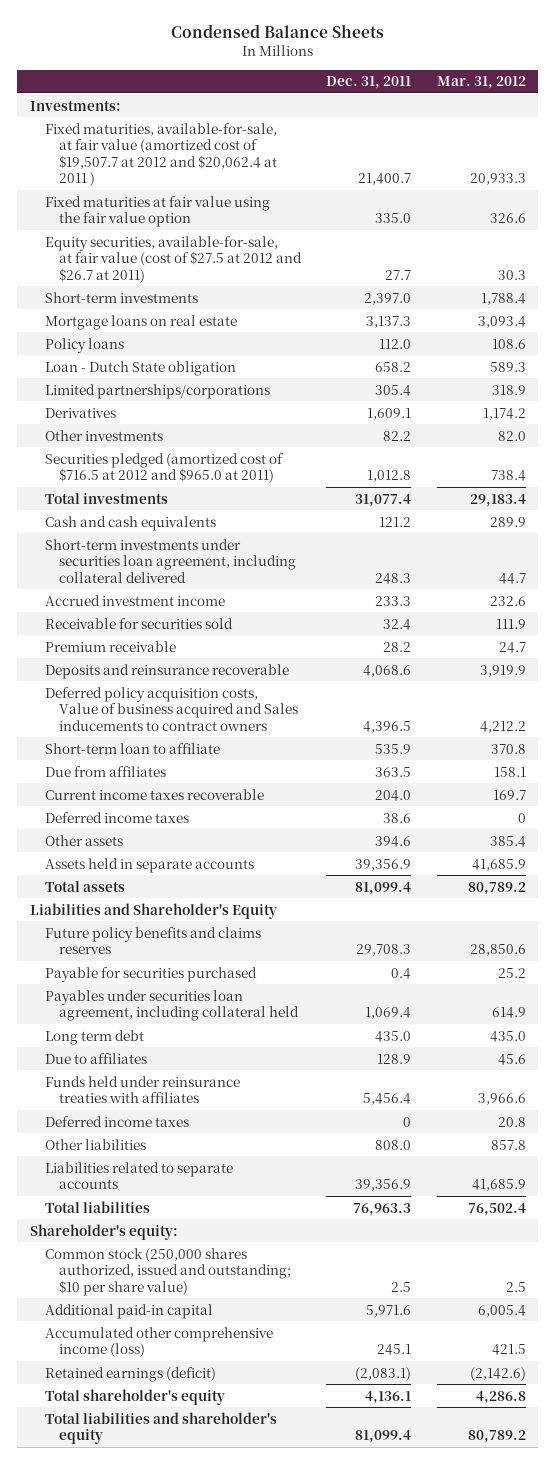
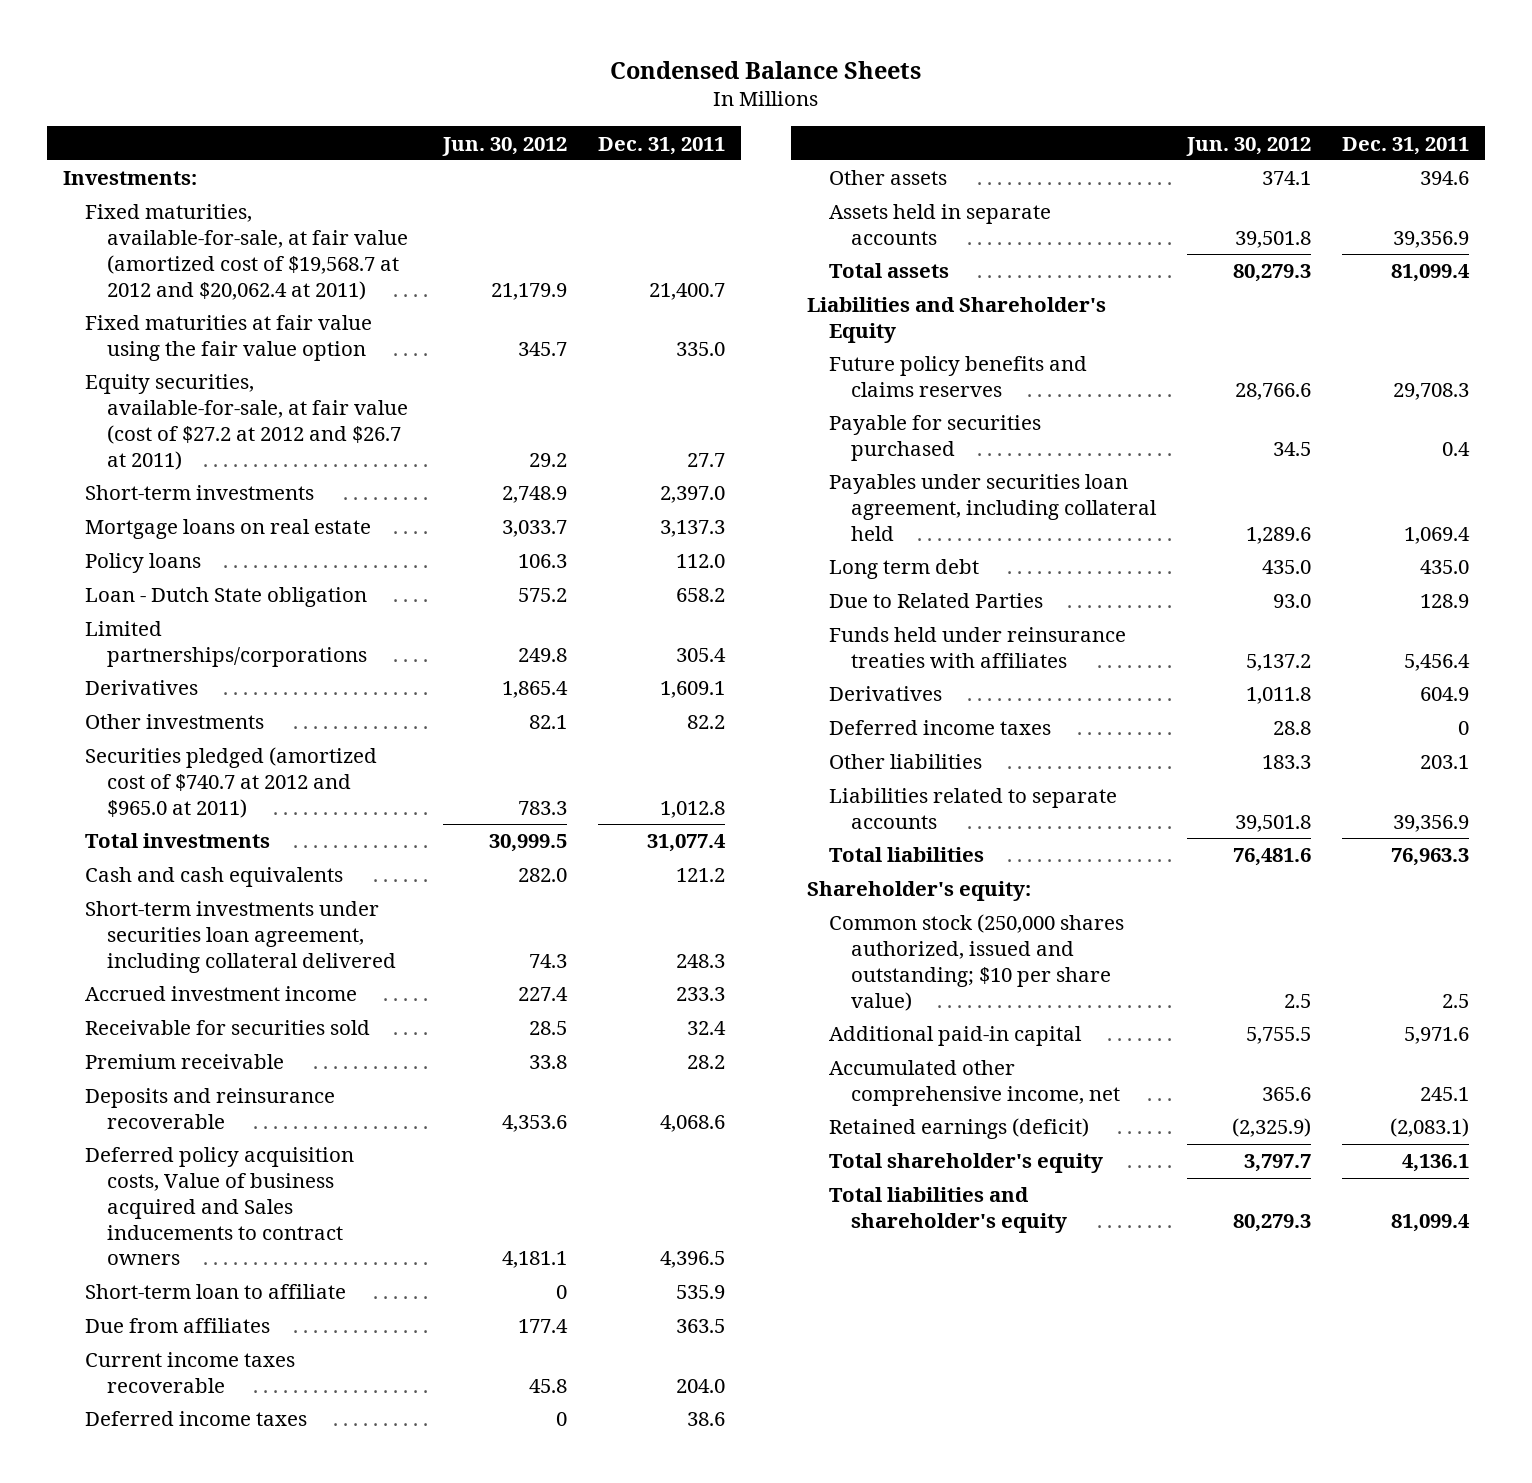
[436,76,526,90] Mar. 31, 2012 -> none
none -> [442,136,568,156] Jun. 30, 2012
[44,122,278,187] Fixed maturities, available-for-sale, at fair value (amortized cost of $19,507.7 at 2012 and $20,062.4 at 2011 ) -> [84,204,408,300] Fixed maturities, available-for-sale, at fair value (amortized cost of $19,568.7 at 2012 and $20,062.4 at 2011)
[44,235,303,283] Equity securities, available-for-sale, at fair value (cost of $27.5 at 2012 and $26.7 at 2011) -> [84,374,408,470] Equity securities, available-for-sale, at fair value (cost of $27.2 at 2012 and $26.7 at 2011)
[44,452,284,484] Securities pledged (amortized cost of $716.5 at 2012 and $965.0 at 2011) -> [84,747,377,818] Securities pledged (amortized cost of $740.7 at 2012 and $965.0 at 2011)
[44,1052,147,1064] Due to affiliates -> [828,593,1043,609] Due to Related Parties
none -> [828,686,942,702] Derivatives
[375,1139,412,1150] 808.0 -> [1420,755,1470,770] 203.1
[44,1326,273,1358] Accumulated other comprehensive income (loss) -> [828,1060,1121,1106] Accumulated other comprehensive income, net

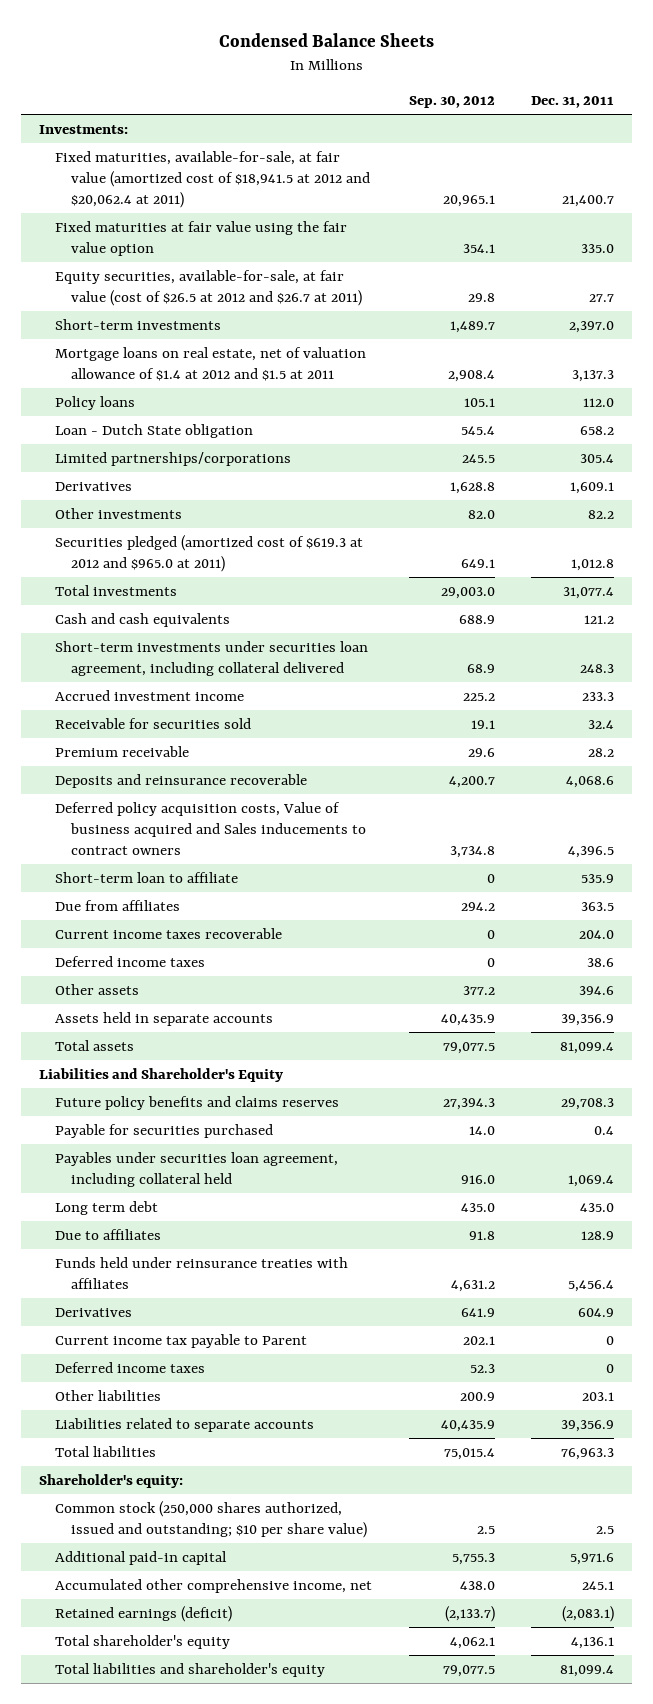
[442,136,568,156] Jun. 30, 2012 -> none
none -> [408,96,495,109] Sep. 30, 2012
[84,204,408,300] Fixed maturities, available-for-sale, at fair value (amortized cost of $19,568.7 at 2012 and $20,062.4 at 2011) -> [55,150,371,208] Fixed maturities, available-for-sale, at fair value (amortized cost of $18,941.5 at 2012 and $20,062.4 at 2011)
[84,374,408,470] Equity securities, available-for-sale, at fair value (cost of $27.2 at 2012 and $26.7 at 2011) -> [55,269,363,306] Equity securities, available-for-sale, at fair value (cost of $26.5 at 2012 and $26.7 at 2011)
[84,519,371,540] Mortgage loans on real estate -> [55,346,367,381] Mortgage loans on real estate, net of valuation allowance of $1.4 at 2012 and $1.5 at 2011
[84,747,377,818] Securities pledged (amortized cost of $740.7 at 2012 and $965.0 at 2011) -> [55,534,364,572] Securities pledged (amortized cost of $619.3 at 2012 and $965.0 at 2011)
[828,593,1043,609] Due to Related Parties -> [55,1228,162,1240] Due to affiliates
none -> [55,1333,308,1348] Current income tax payable to Parent

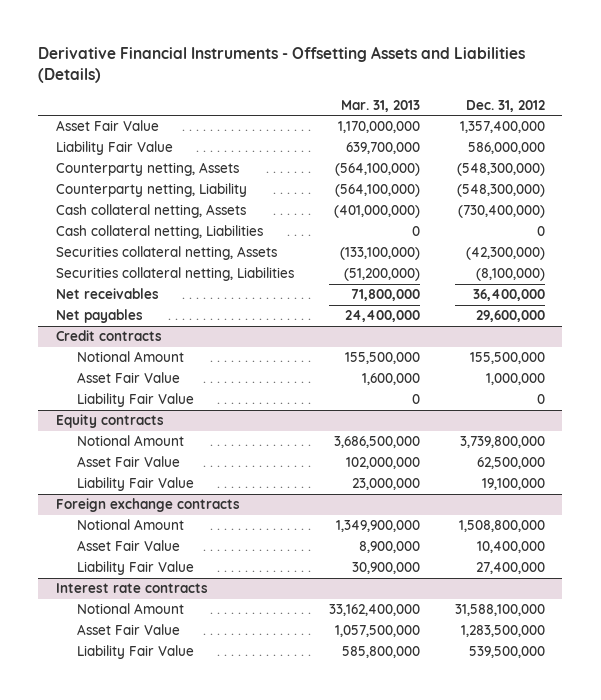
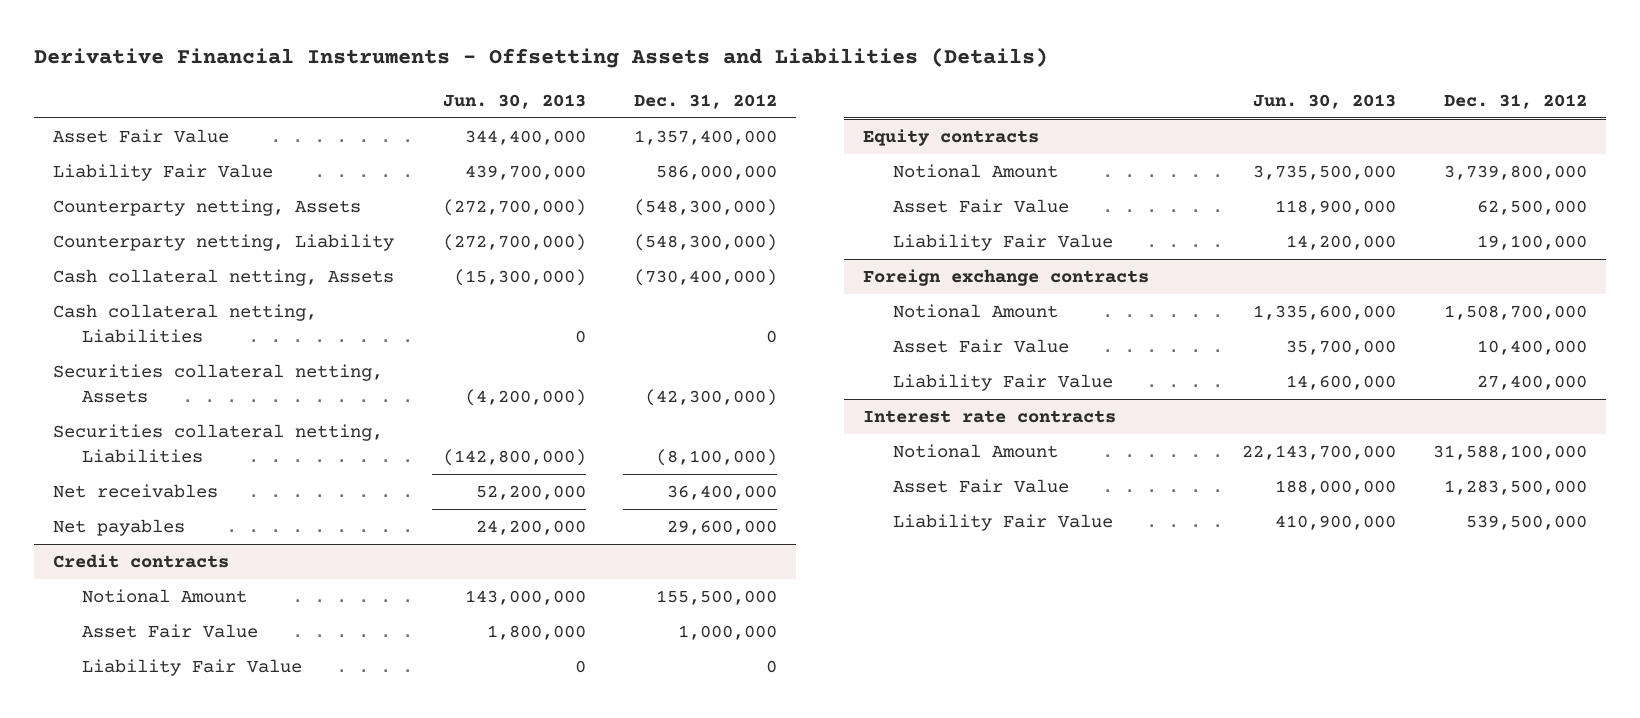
[340,99,420,112] Mar. 31, 2013 -> none
none -> [442,93,586,109] Jun. 30, 2013
[458,520,545,533] 1,508,800,000 -> [1444,305,1588,321] 1,508,700,000

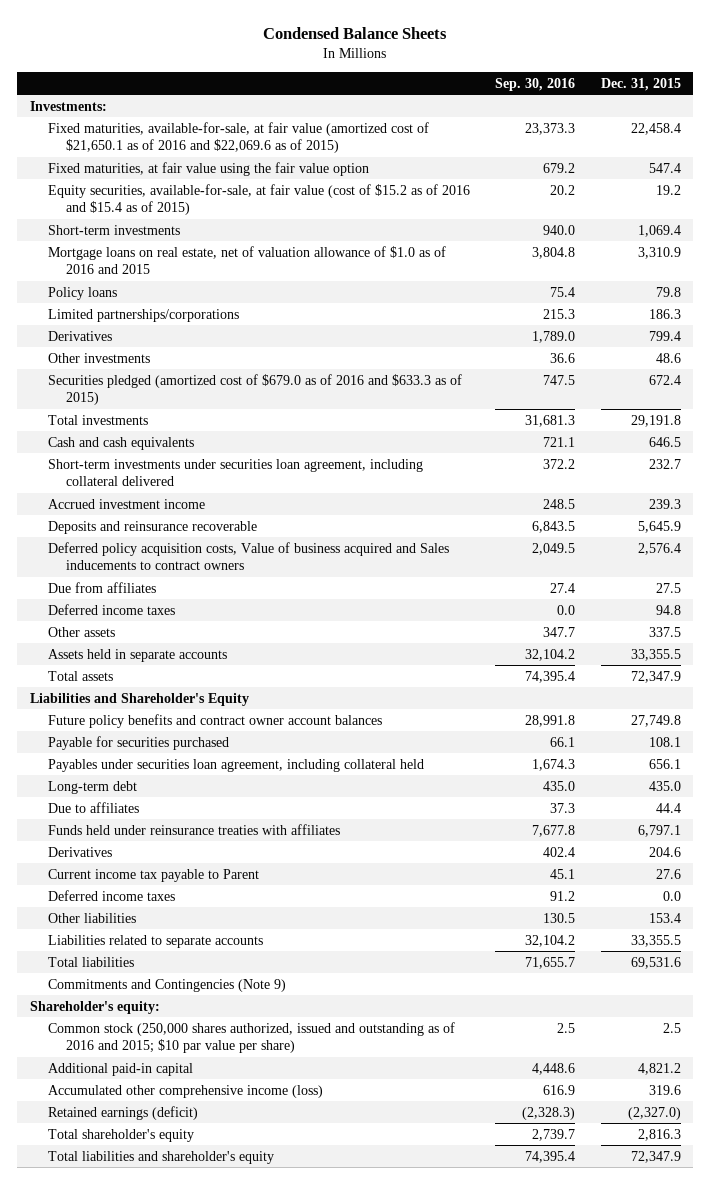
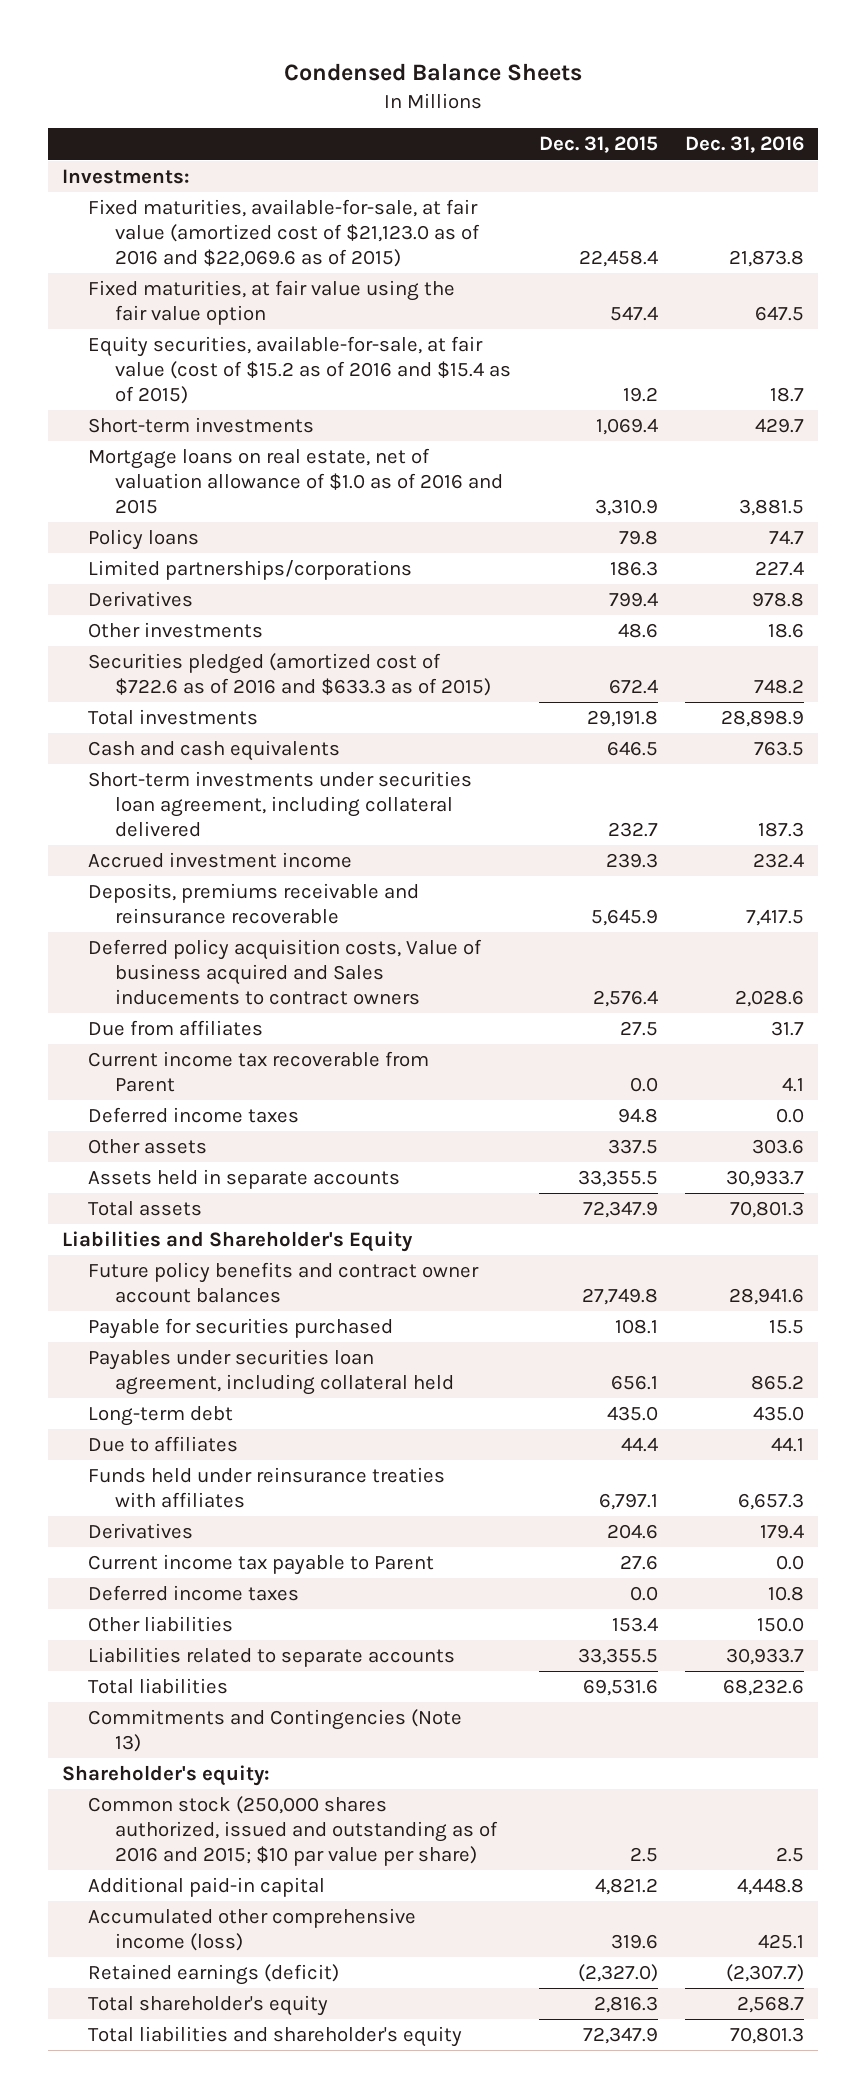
[495,78,576,92] Sep. 30, 2016 -> none
none -> [685,136,805,154] Dec. 31, 2016
[47,121,429,154] Fixed maturities, available-for-sale, at fair value (amortized cost of $21,650.1 as of 2016 and $22,069.6 as of 2015) -> [88,199,481,268] Fixed maturities, available-for-sale, at fair value (amortized cost of $21,123.0 as of 2016 and $22,069.6 as of 2015)
[47,373,462,406] Securities pledged (amortized cost of $679.0 as of 2016 and $633.3 as of 2015) -> [88,653,492,697] Securities pledged (amortized cost of $722.6 as of 2016 and $633.3 as of 2015)
[47,520,257,534] Deposits and reinsurance recoverable -> [88,883,420,925] Deposits, premiums receivable and reinsurance recoverable
none -> [88,1051,430,1093] Current income tax recoverable from Parent
[47,978,286,992] Commitments and Contingencies (Note 9) -> [88,1709,463,1753] Commitments and Contingencies (Note 13)

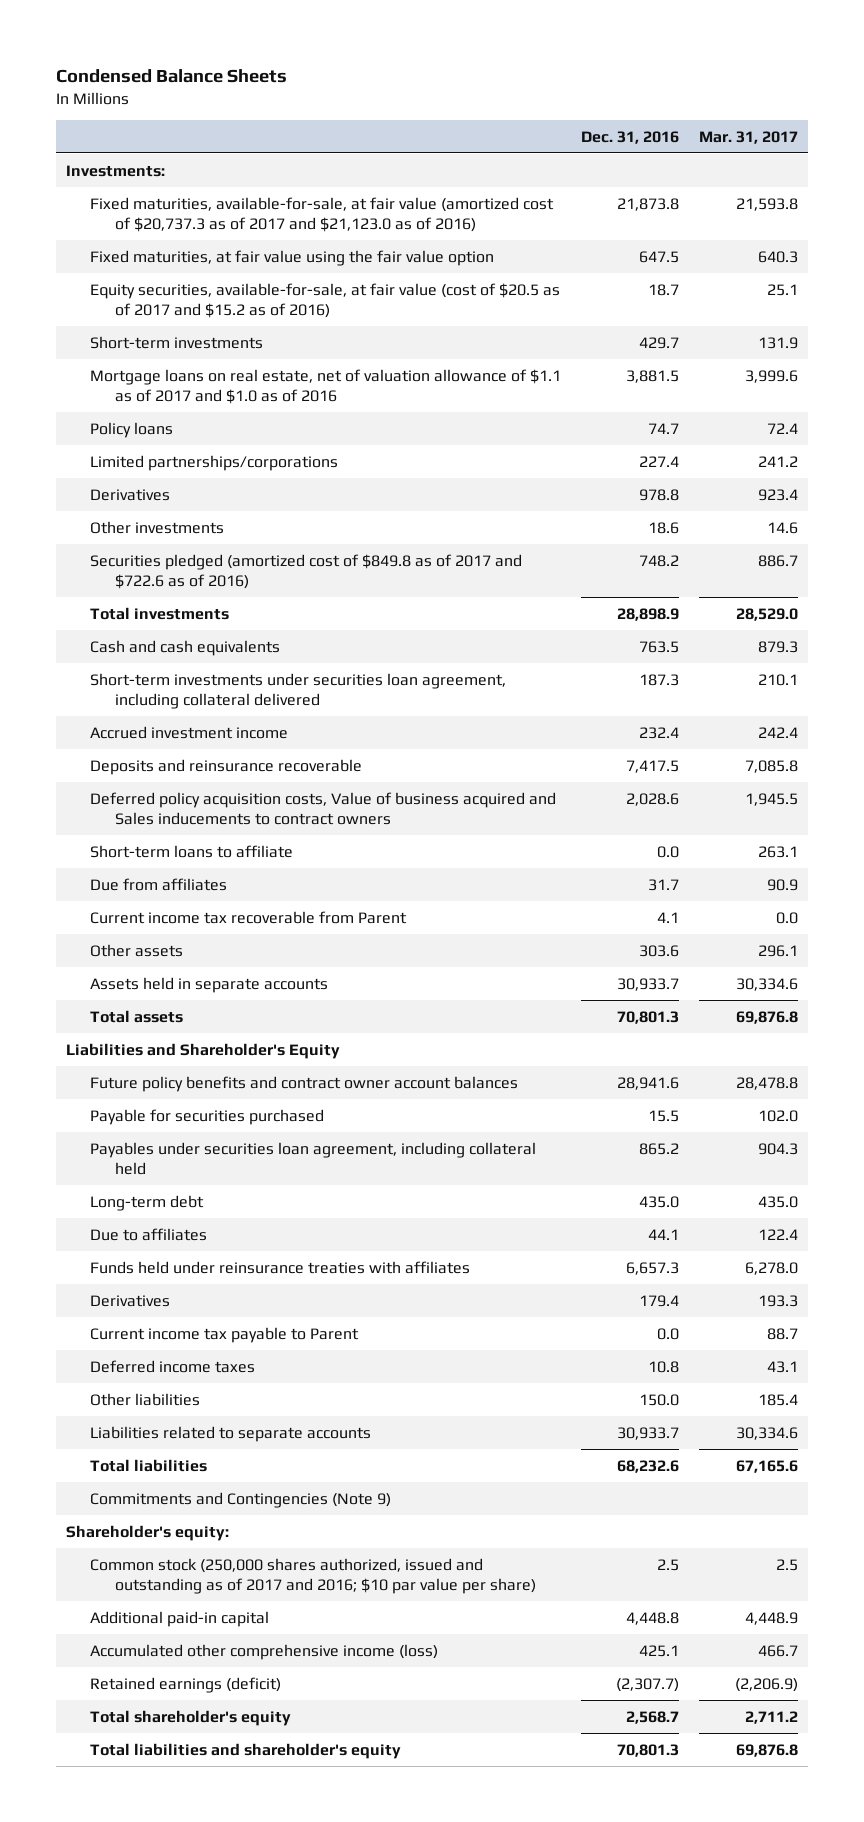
[538,136,658,154] Dec. 31, 2015 -> none
none -> [698,130,798,144] Mar. 31, 2017
[88,199,481,268] Fixed maturities, available-for-sale, at fair value (amortized cost of $21,123.0 as of 2016 and $22,069.6 as of 2015) -> [90,196,555,233] Fixed maturities, available-for-sale, at fair value (amortized cost of $20,737.3 as of 2017 and $21,123.0 as of 2016)
[88,336,512,405] Equity securities, available-for-sale, at fair value (cost of $15.2 as of 2016 and $15.4 as of 2015) -> [90,282,561,319] Equity securities, available-for-sale, at fair value (cost of $20.5 as of 2017 and $15.2 as of 2016)
[88,448,504,515] Mortgage loans on real estate, net of valuation allowance of $1.0 as of 2016 and 2015 -> [90,368,562,405] Mortgage loans on real estate, net of valuation allowance of $1.1 as of 2017 and $1.0 as of 2016
[88,653,492,697] Securities pledged (amortized cost of $722.6 as of 2016 and $633.3 as of 2015) -> [90,553,523,590] Securities pledged (amortized cost of $849.8 as of 2017 and $722.6 as of 2016)
[88,883,420,925] Deposits, premiums receivable and reinsurance recoverable -> [90,758,363,775] Deposits and reinsurance recoverable
none -> [90,844,294,858] Short-term loans to affiliate
[88,1107,300,1124] Deferred income taxes -> none
[88,1709,463,1753] Commitments and Contingencies (Note 13) -> [90,1491,392,1508] Commitments and Contingencies (Note 9)
[88,1796,499,1867] Common stock (250,000 shares authorized, issued and outstanding as of 2016 and 2015; $10 par value per share) -> [90,1557,536,1595] Common stock (250,000 shares authorized, issued and outstanding as of 2017 and 2016; $10 par value per share)

